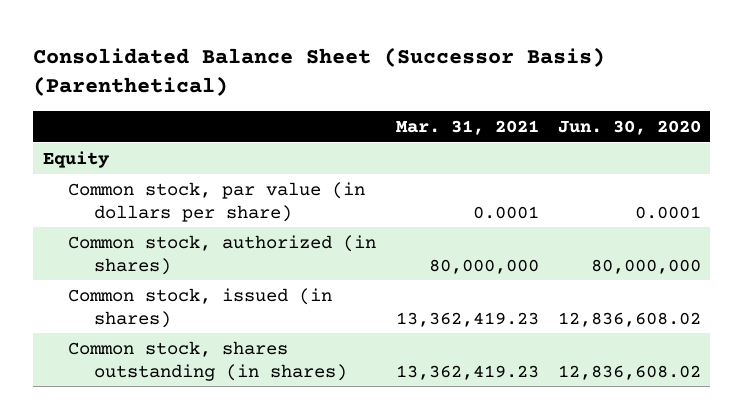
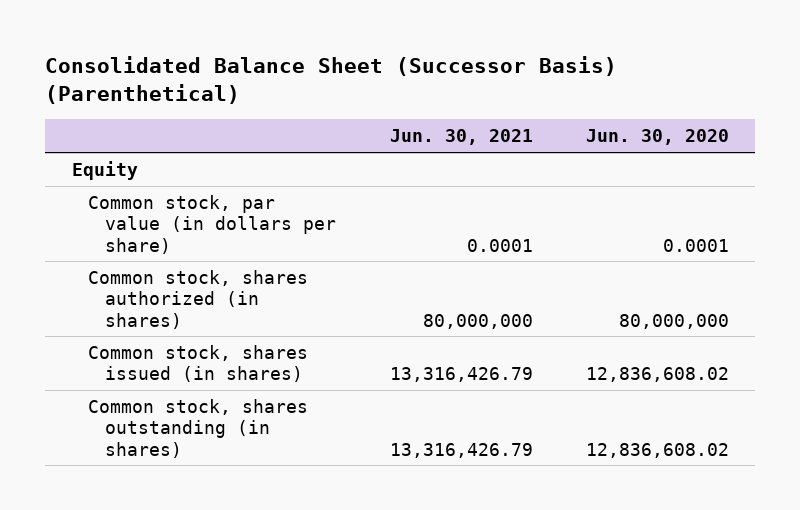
[395,120,539,136] Mar. 31, 2021 -> none
none -> [389,129,533,146] Jun. 30, 2021
[68,234,377,275] Common stock, authorized (in shares) -> [88,269,309,329] Common stock, shares authorized (in shares)
[68,287,333,328] Common stock, issued (in shares) -> [88,344,309,383] Common stock, shares issued (in shares)

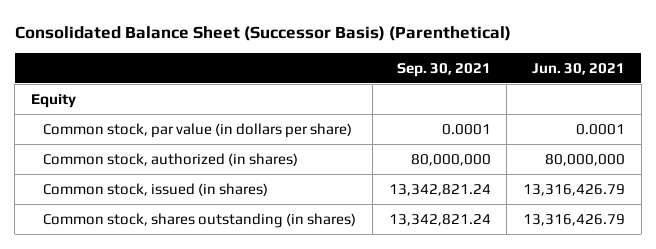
[585,129,729,146] Jun. 30, 2020 -> none
none -> [396,62,491,77] Sep. 30, 2021
[88,269,309,329] Common stock, shares authorized (in shares) -> [43,152,299,166] Common stock, authorized (in shares)
[88,344,309,383] Common stock, shares issued (in shares) -> [43,182,269,196] Common stock, issued (in shares)

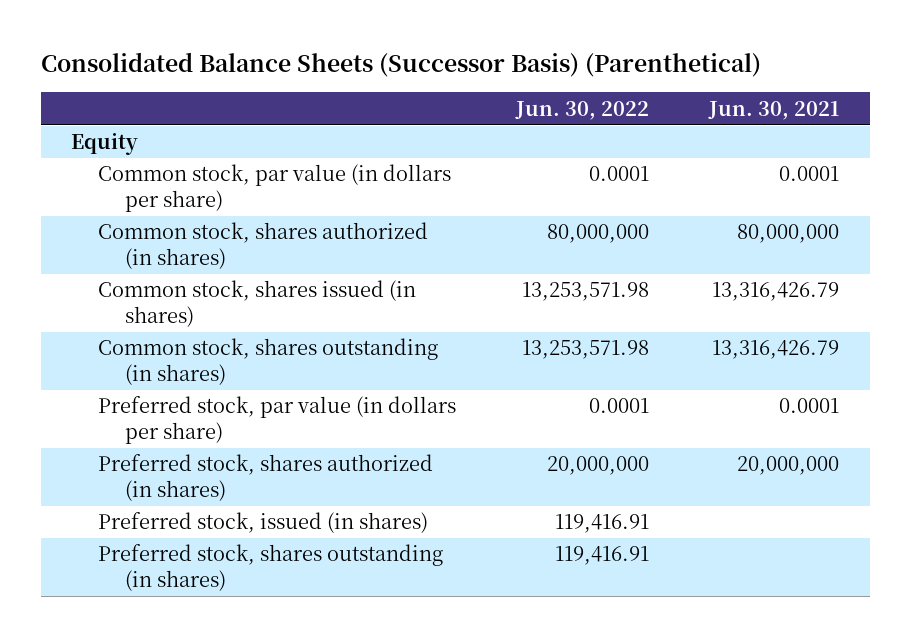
[14,25,511,41] Consolidated Balance Sheet (Successor Basis) (Parenthetical) -> [41,52,762,78] Consolidated Balance Sheets (Successor Basis) (Parenthetical)
[396,62,491,77] Sep. 30, 2021 -> none
none -> [515,100,650,120] Jun. 30, 2022
[43,152,299,166] Common stock, authorized (in shares) -> [97,222,428,270] Common stock, shares authorized (in shares)
[43,182,269,196] Common stock, issued (in shares) -> [97,280,416,328] Common stock, shares issued (in shares)
none -> [97,396,456,445] Preferred stock, par value (in dollars per share)
none -> [97,454,433,502] Preferred stock, shares authorized (in shares)
none -> [97,512,428,534] Preferred stock, issued (in shares)
none -> [97,544,443,592] Preferred stock, shares outstanding (in shares)

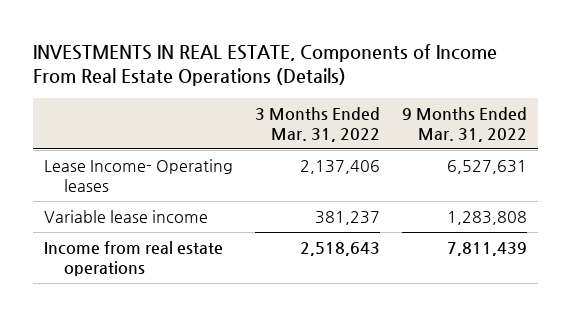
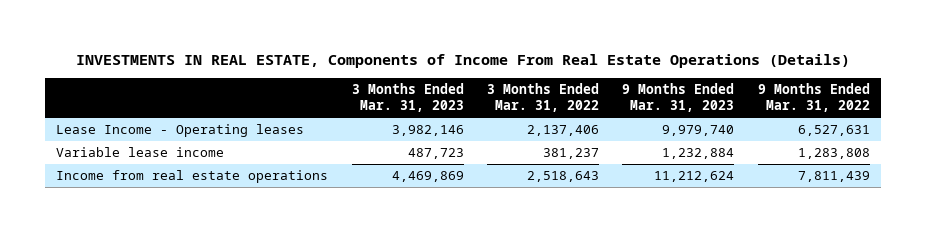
none -> [351,82,464,113] 3 Months Ended Mar. 31, 2023
none -> [622,82,735,113] 9 Months Ended Mar. 31, 2023
[44,159,234,193] Lease Income- Operating leases -> [56,124,305,138] Lease Income - Operating leases

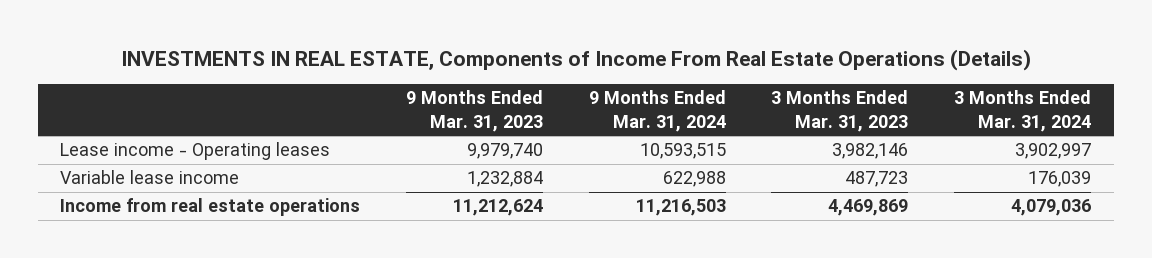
[486,82,599,113] 3 Months Ended Mar. 31, 2022 -> none
[757,82,870,113] 9 Months Ended Mar. 31, 2022 -> none
none -> [588,90,726,132] 9 Months Ended Mar. 31, 2024
none -> [954,90,1092,132] 3 Months Ended Mar. 31, 2024
[56,124,305,138] Lease Income - Operating leases -> [60,142,331,161] Lease income - Operating leases

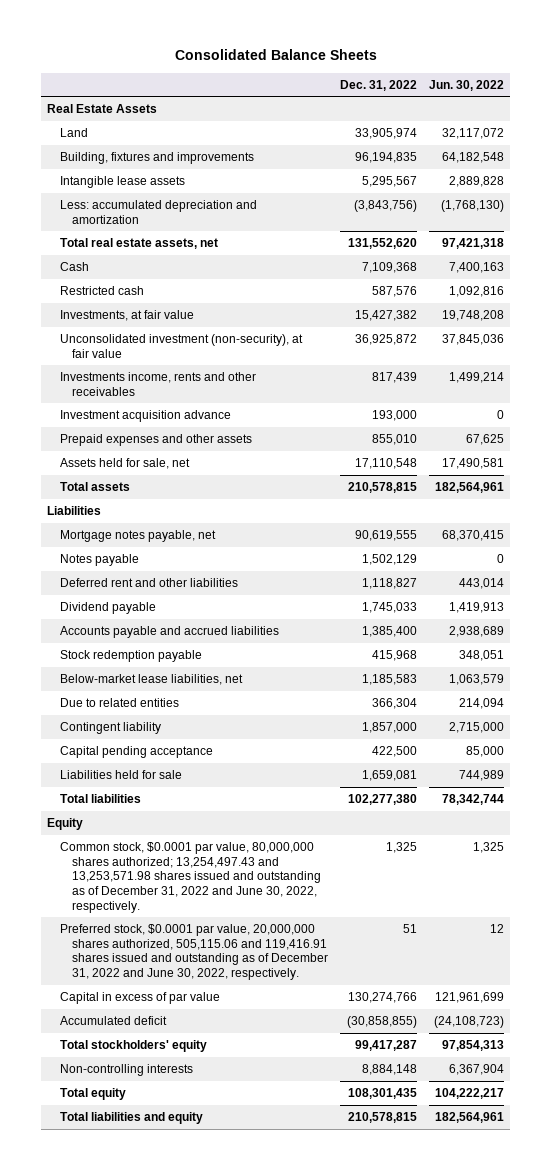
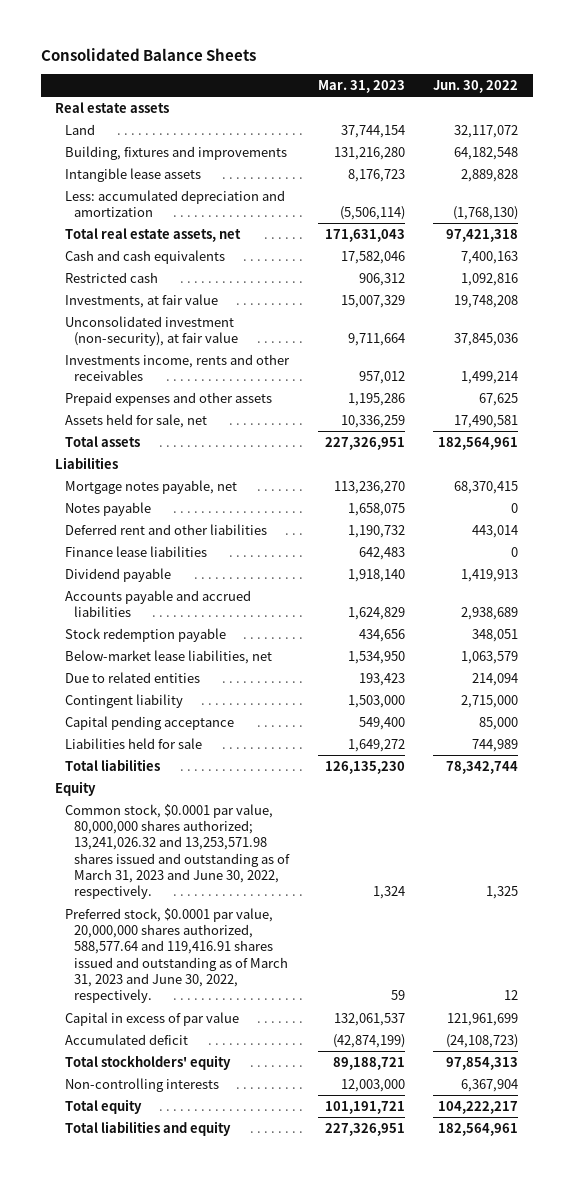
[340,79,418,91] Dec. 31, 2022 -> none
none -> [317,80,405,94] Mar. 31, 2023
[47,104,158,114] Real Estate Assets -> [55,101,170,113] Real estate assets
[59,262,89,272] Cash -> [64,249,225,264] Cash and cash equivalents
[59,410,231,423] Investment acquisition advance -> none
none -> [64,545,207,557] Finance lease liabilities
[59,842,321,913] Common stock, $0.0001 par value, 80,000,000 shares authorized; 13,254,497.43 and 13,253,571.98 shares issued and outstanding as of December 31, 2022 and June 30, 2022, respectively. -> [64,803,291,900] Common stock, $0.0001 par value, 80,000,000 shares authorized; 13,241,026.32 and 13,253,571.98 shares issued and outstanding as of March 31, 2023 and June 30, 2022, respectively.
[59,924,328,980] Preferred stock, $0.0001 par value, 20,000,000 shares authorized, 505,115.06 and 119,416.91 shares issued and outstanding as of December 31, 2022 and June 30, 2022, respectively. -> [64,907,289,1004] Preferred stock, $0.0001 par value, 20,000,000 shares authorized, 588,577.64 and 119,416.91 shares issued and outstanding as of March 31, 2023 and June 30, 2022, respectively.

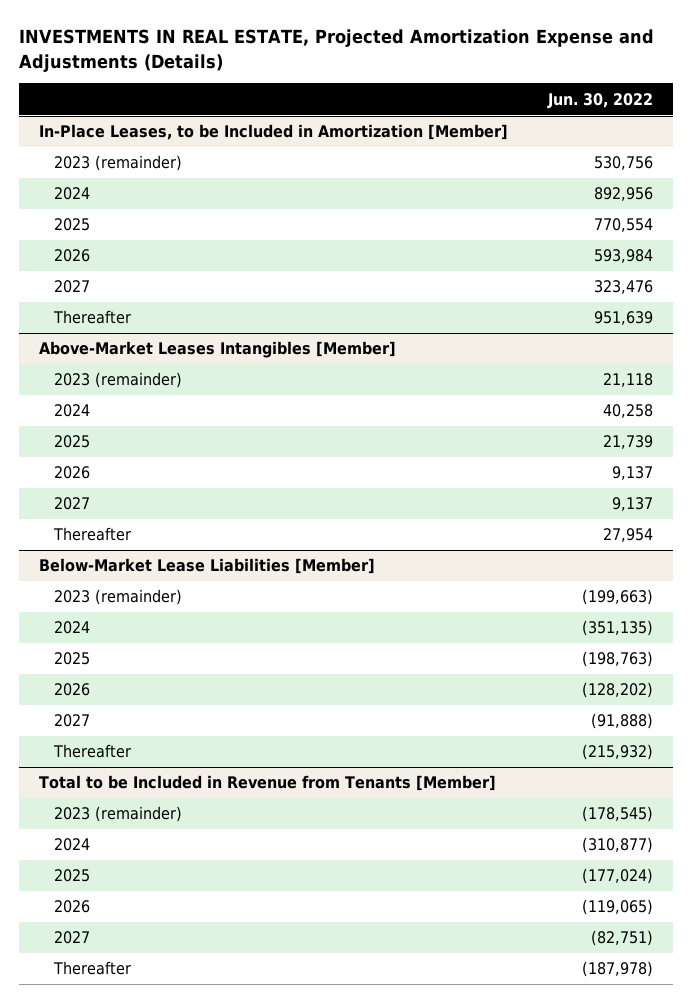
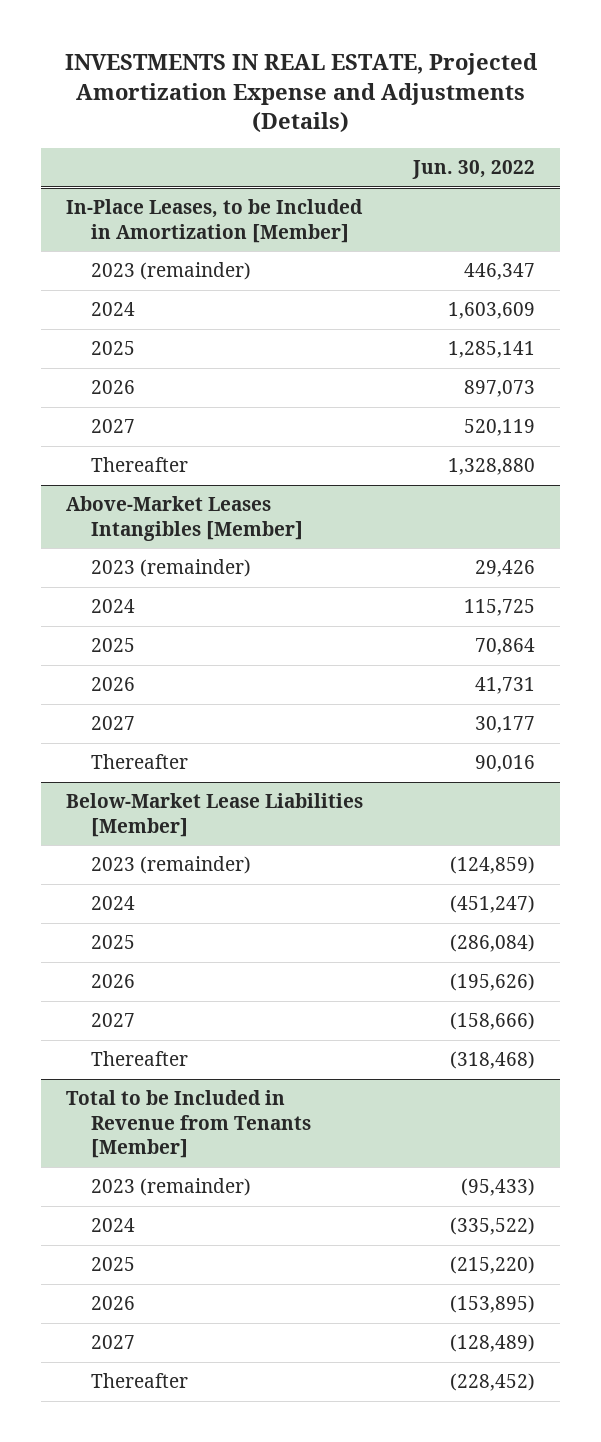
[593,156,653,171] 530,756 -> [464,263,536,281] 446,347
[593,187,653,202] 892,956 -> [448,302,536,320] 1,603,609
[593,218,653,233] 770,554 -> [448,341,536,359] 1,285,141
[593,249,653,264] 593,984 -> [464,380,536,398] 897,073
[593,280,653,295] 323,476 -> [464,419,536,437] 520,119
[593,311,653,326] 951,639 -> [448,458,536,476] 1,328,880
[602,373,653,388] 21,118 -> [475,560,536,578] 29,426
[602,404,653,419] 40,258 -> [464,599,536,617] 115,725
[602,435,653,450] 21,739 -> [475,638,536,656] 70,864
[611,466,653,481] 9,137 -> [475,677,536,695] 41,731
[611,497,653,512] 9,137 -> [475,716,536,734] 30,177
[602,528,653,543] 27,954 -> [475,755,536,773] 90,016
[581,589,653,606] (199,663) -> [450,856,536,875] (124,859)
[581,620,653,637] (351,135) -> [450,895,536,914] (451,247)
[581,651,653,668] (198,763) -> [450,934,536,953] (286,084)
[581,682,653,699] (128,202) -> [450,973,536,992] (195,626)
[590,713,653,730] (91,888) -> [450,1012,536,1031] (158,666)
[581,744,653,761] (215,932) -> [450,1051,536,1070] (318,468)
[581,806,653,823] (178,545) -> [461,1178,536,1197] (95,433)
[581,837,653,854] (310,877) -> [450,1217,536,1236] (335,522)
[581,868,653,885] (177,024) -> [450,1256,536,1275] (215,220)
[581,899,653,916] (119,065) -> [450,1295,536,1314] (153,895)
[590,930,653,947] (82,751) -> [450,1334,536,1353] (128,489)
[581,961,653,978] (187,978) -> [450,1373,536,1392] (228,452)

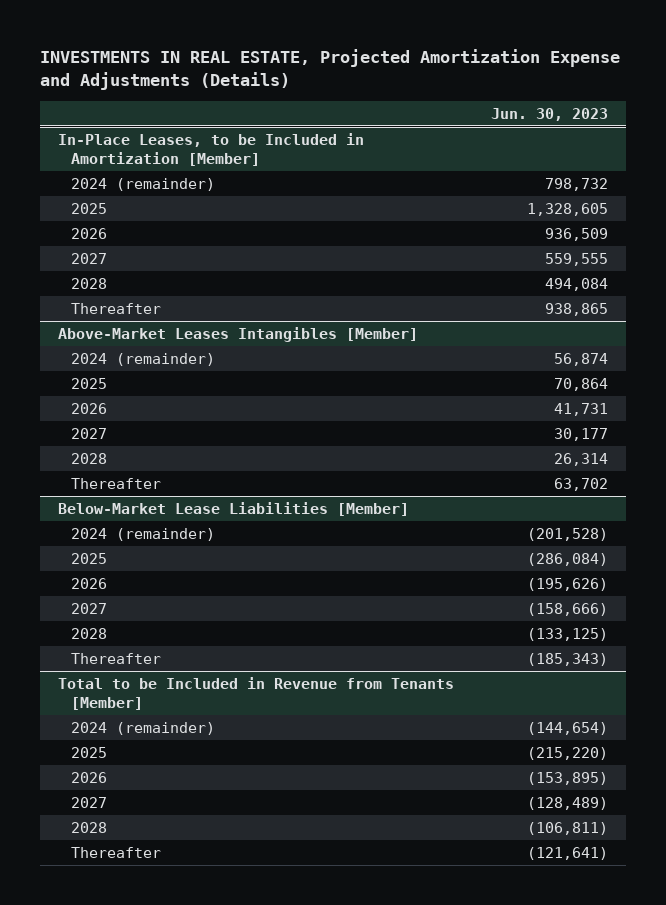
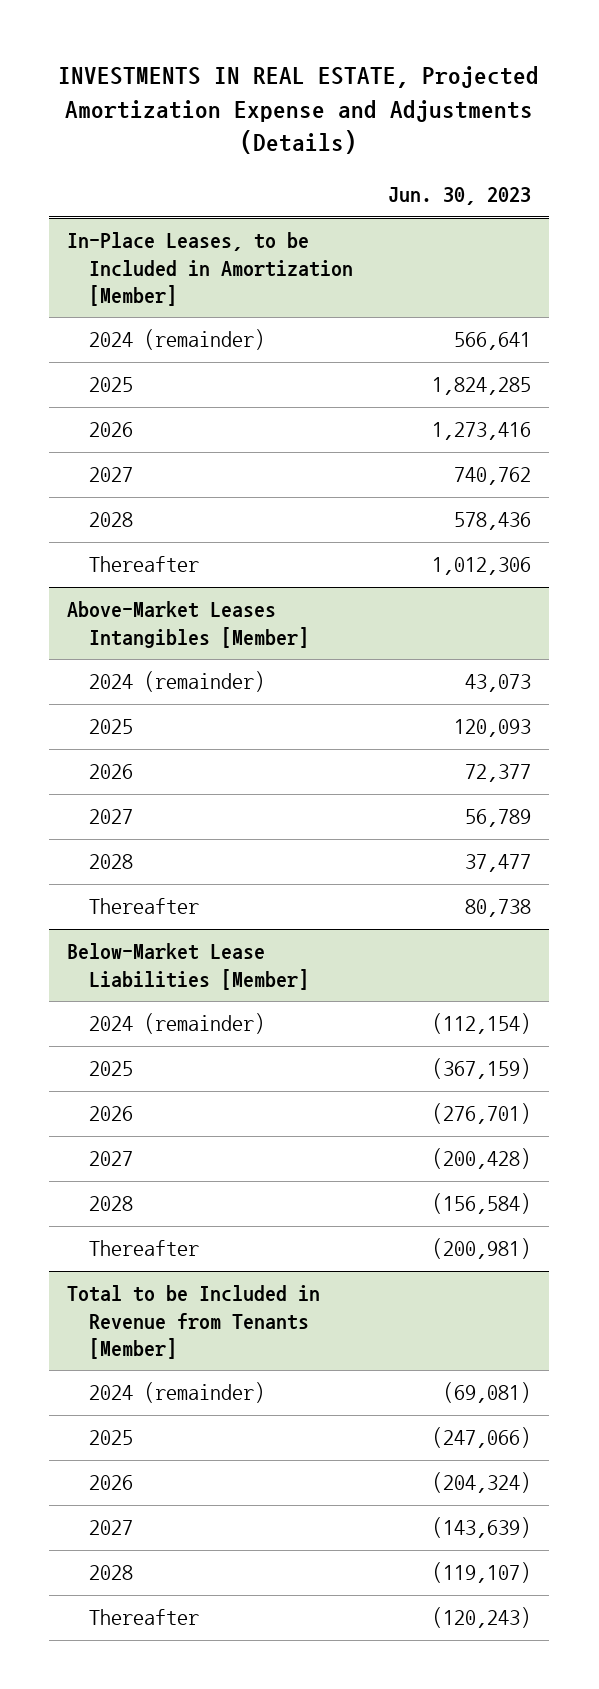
[545,177,609,191] 798,732 -> [454,332,532,351] 566,641
[527,202,609,216] 1,328,605 -> [432,377,532,396] 1,824,285
[545,227,609,241] 936,509 -> [432,422,532,441] 1,273,416
[545,252,609,266] 559,555 -> [454,467,532,486] 740,762
[545,277,609,291] 494,084 -> [454,512,532,531] 578,436
[545,302,609,316] 938,865 -> [432,557,532,576] 1,012,306
[554,352,609,366] 56,874 -> [465,674,532,693] 43,073
[554,377,609,391] 70,864 -> [454,719,532,738] 120,093
[554,402,609,416] 41,731 -> [465,764,532,783] 72,377
[554,427,609,441] 30,177 -> [465,809,532,828] 56,789
[554,452,609,466] 26,314 -> [465,854,532,873] 37,477
[554,477,609,491] 63,702 -> [465,899,532,918] 80,738
[527,527,609,541] (201,528) -> [432,1013,532,1035] (112,154)
[527,552,609,566] (286,084) -> [432,1058,532,1080] (367,159)
[527,577,609,591] (195,626) -> [432,1103,532,1125] (276,701)
[527,602,609,616] (158,666) -> [432,1148,532,1170] (200,428)
[527,627,609,641] (133,125) -> [432,1193,532,1215] (156,584)
[527,652,609,666] (185,343) -> [432,1238,532,1260] (200,981)
[527,721,609,735] (144,654) -> [443,1382,532,1404] (69,081)
[527,746,609,760] (215,220) -> [432,1427,532,1449] (247,066)
[527,771,609,785] (153,895) -> [432,1472,532,1494] (204,324)
[527,796,609,810] (128,489) -> [432,1517,532,1539] (143,639)
[527,821,609,835] (106,811) -> [432,1562,532,1584] (119,107)
[527,846,609,860] (121,641) -> [432,1607,532,1629] (120,243)

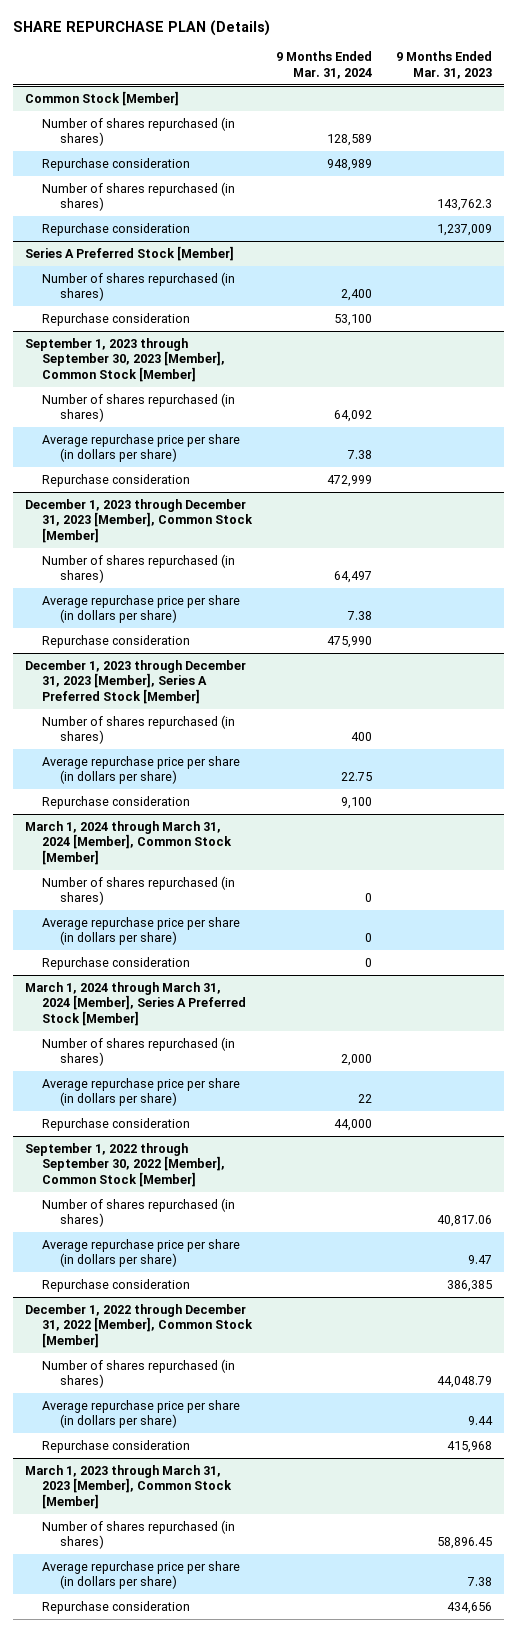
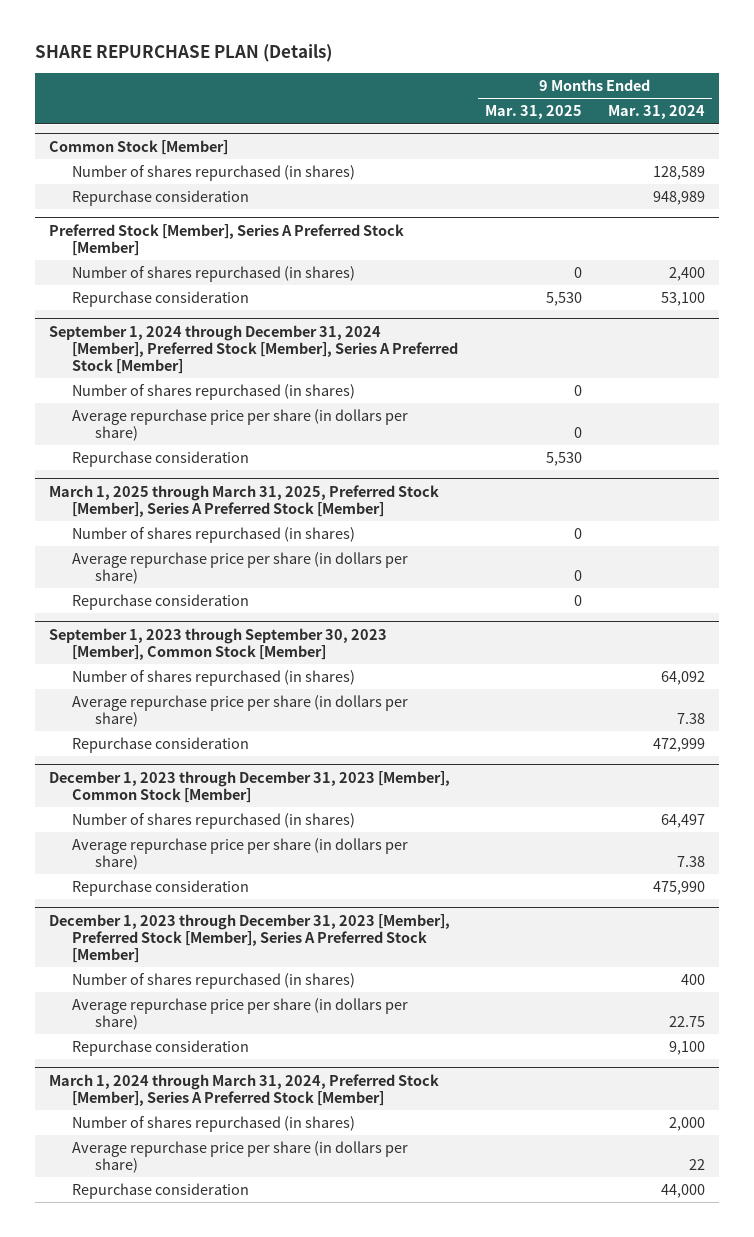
[396,51,493,79] 9 Months Ended Mar. 31, 2023 -> none
none -> [484,105,582,120] Mar. 31, 2025
[42,181,236,212] Number of shares repurchased (in shares) -> none
[42,222,191,236] Repurchase consideration -> none
[24,245,234,261] Series A Preferred Stock [Member] -> [48,223,404,256] Preferred Stock [Member], Series A Preferred Stock [Member]
none -> [48,324,458,374] September 1, 2024 through December 31, 2024 [Member], Preferred Stock [Member], Series A Preferred Stock [Member]
none -> [71,384,355,401] Number of shares repurchased (in shares)
none -> [71,409,408,442] Average repurchase price per share (in dollars per share)
none -> [71,451,249,468] Repurchase consideration
none -> [48,484,439,517] March 1, 2025 through March 31, 2025, Preferred Stock [Member], Series A Preferred Stock [Member]
none -> [71,527,355,544] Number of shares repurchased (in shares)
none -> [71,552,408,585] Average repurchase price per share (in dollars per share)
none -> [71,594,249,611] Repurchase consideration
[24,659,246,704] December 1, 2023 through December 31, 2023 [Member], Series A Preferred Stock [Member] -> [48,913,450,963] December 1, 2023 through December 31, 2023 [Member], Preferred Stock [Member], Series A Preferred Stock [Member]
[24,820,233,865] March 1, 2024 through March 31, 2024 [Member], Common Stock [Member] -> none
[42,875,236,906] Number of shares repurchased (in shares) -> none
[42,916,241,946] Average repurchase price per share (in dollars per share) -> none
[42,956,191,970] Repurchase consideration -> none
[24,981,247,1026] March 1, 2024 through March 31, 2024 [Member], Series A Preferred Stock [Member] -> [48,1073,439,1106] March 1, 2024 through March 31, 2024, Preferred Stock [Member], Series A Preferred Stock [Member]
[24,1142,226,1187] September 1, 2022 through September 30, 2022 [Member], Common Stock [Member] -> none
[42,1197,236,1228] Number of shares repurchased (in shares) -> none
[42,1238,241,1268] Average repurchase price per share (in dollars per share) -> none
[42,1278,191,1292] Repurchase consideration -> none
[24,1303,254,1348] December 1, 2022 through December 31, 2022 [Member], Common Stock [Member] -> none
[42,1358,236,1389] Number of shares repurchased (in shares) -> none
[42,1399,241,1429] Average repurchase price per share (in dollars per share) -> none
[42,1439,191,1453] Repurchase consideration -> none
[24,1464,233,1509] March 1, 2023 through March 31, 2023 [Member], Common Stock [Member] -> none
[42,1519,236,1550] Number of shares repurchased (in shares) -> none
[42,1560,241,1590] Average repurchase price per share (in dollars per share) -> none
[42,1600,191,1614] Repurchase consideration -> none

